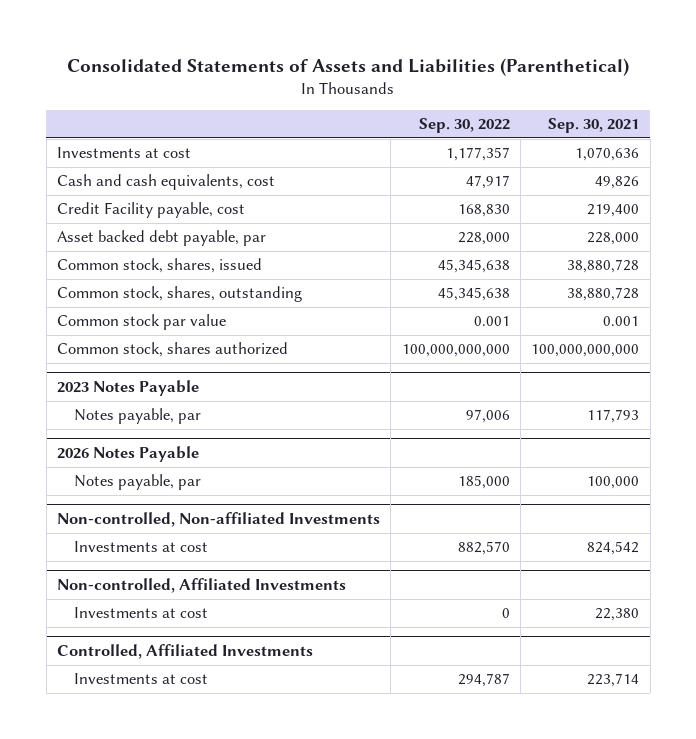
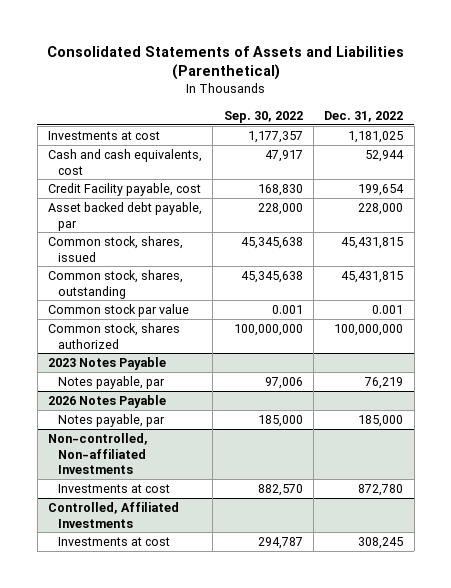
[548,118,640,134] Sep. 30, 2021 -> none
none -> [324,110,404,122] Dec. 31, 2022
[401,344,510,358] 100,000,000,000 -> [233,323,303,336] 100,000,000
[57,577,347,593] Non-controlled, Affiliated Investments -> none
[74,607,209,619] Investments at cost -> none

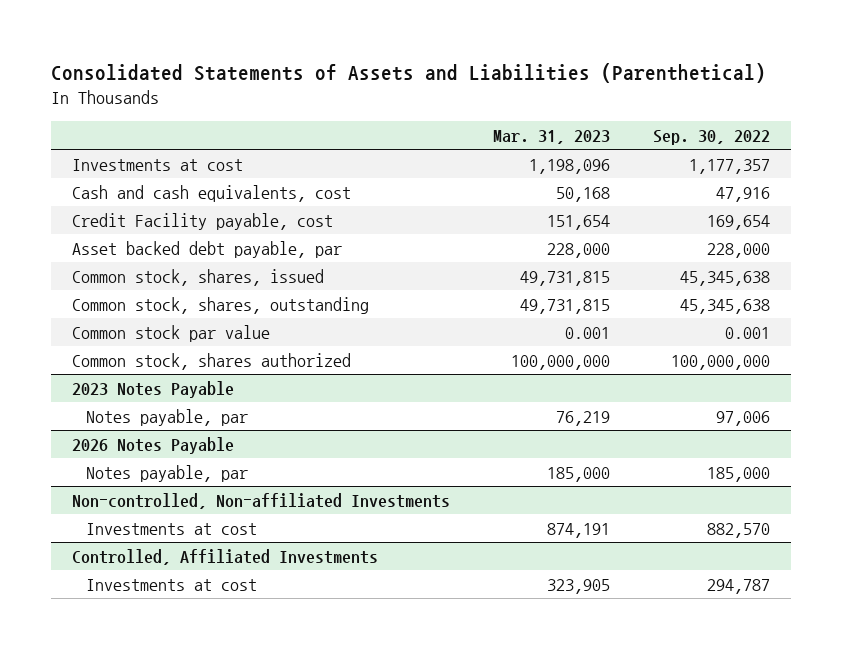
[324,110,404,122] Dec. 31, 2022 -> none
none -> [492,129,610,144] Mar. 31, 2023
[264,149,303,162] 47,917 -> [715,186,770,202] 47,916
[257,183,303,196] 168,830 -> [706,214,770,230] 169,654

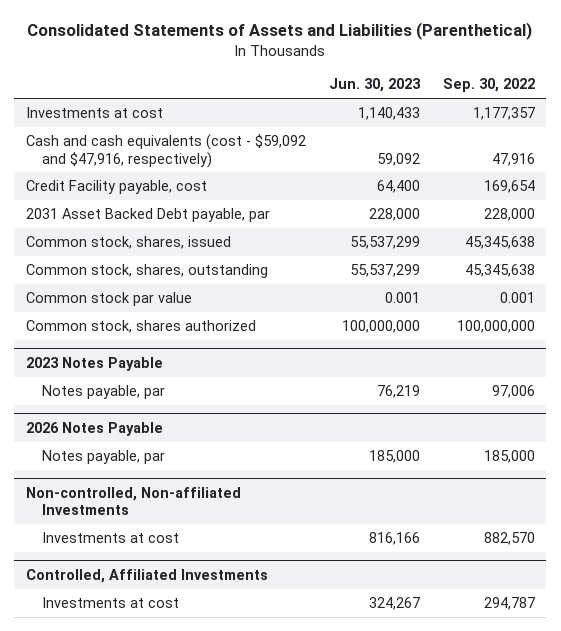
[492,129,610,144] Mar. 31, 2023 -> none
none -> [328,78,421,93] Jun. 30, 2023
[72,184,352,202] Cash and cash equivalents, cost -> [25,134,306,168] Cash and cash equivalents (cost - $59,092 and $47,916, respectively)
[72,240,343,258] Asset backed debt payable, par -> [25,208,270,223] 2031 Asset Backed Debt payable, par

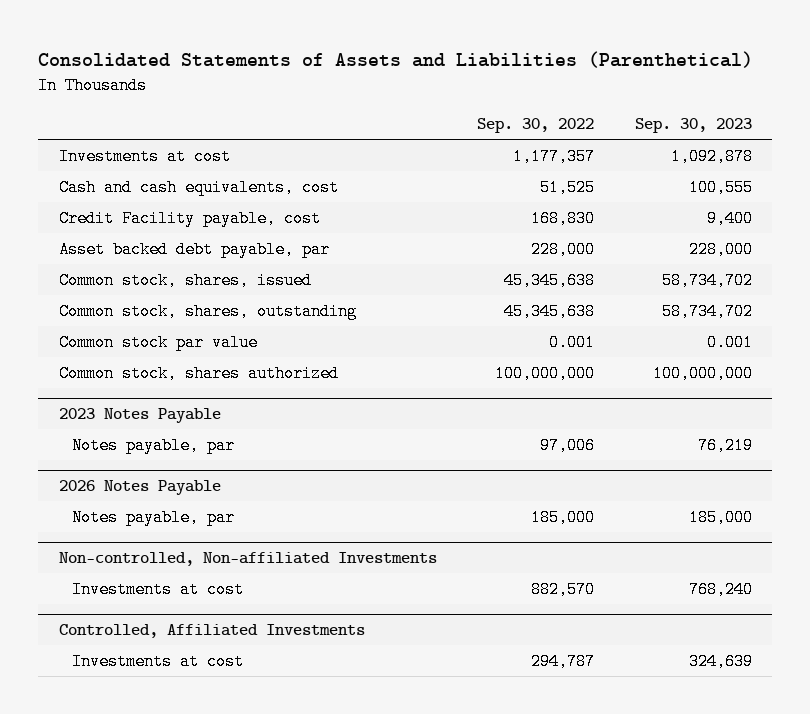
[328,78,421,93] Jun. 30, 2023 -> none
none -> [634,118,752,134] Sep. 30, 2023
[25,134,306,168] Cash and cash equivalents (cost - $59,092 and $47,916, respectively) -> [58,178,339,196] Cash and cash equivalents, cost
[491,152,535,166] 47,916 -> [540,178,596,196] 51,525
[483,180,535,194] 169,654 -> [531,209,596,227] 168,830
[25,208,270,223] 2031 Asset Backed Debt payable, par -> [58,240,330,258] Asset backed debt payable, par

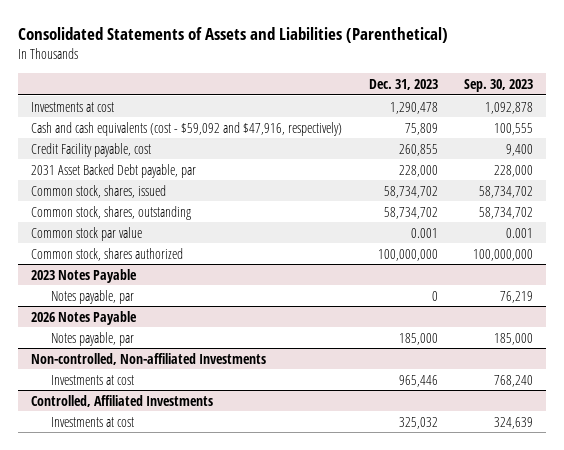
[477,118,595,134] Sep. 30, 2022 -> none
none -> [368,79,438,91] Dec. 31, 2023
[58,178,339,196] Cash and cash equivalents, cost -> [31,121,343,136] Cash and cash equivalents (cost - $59,092 and $47,916, respectively)
[58,240,330,258] Asset backed debt payable, par -> [31,163,197,178] 2031 Asset Backed Debt payable, par

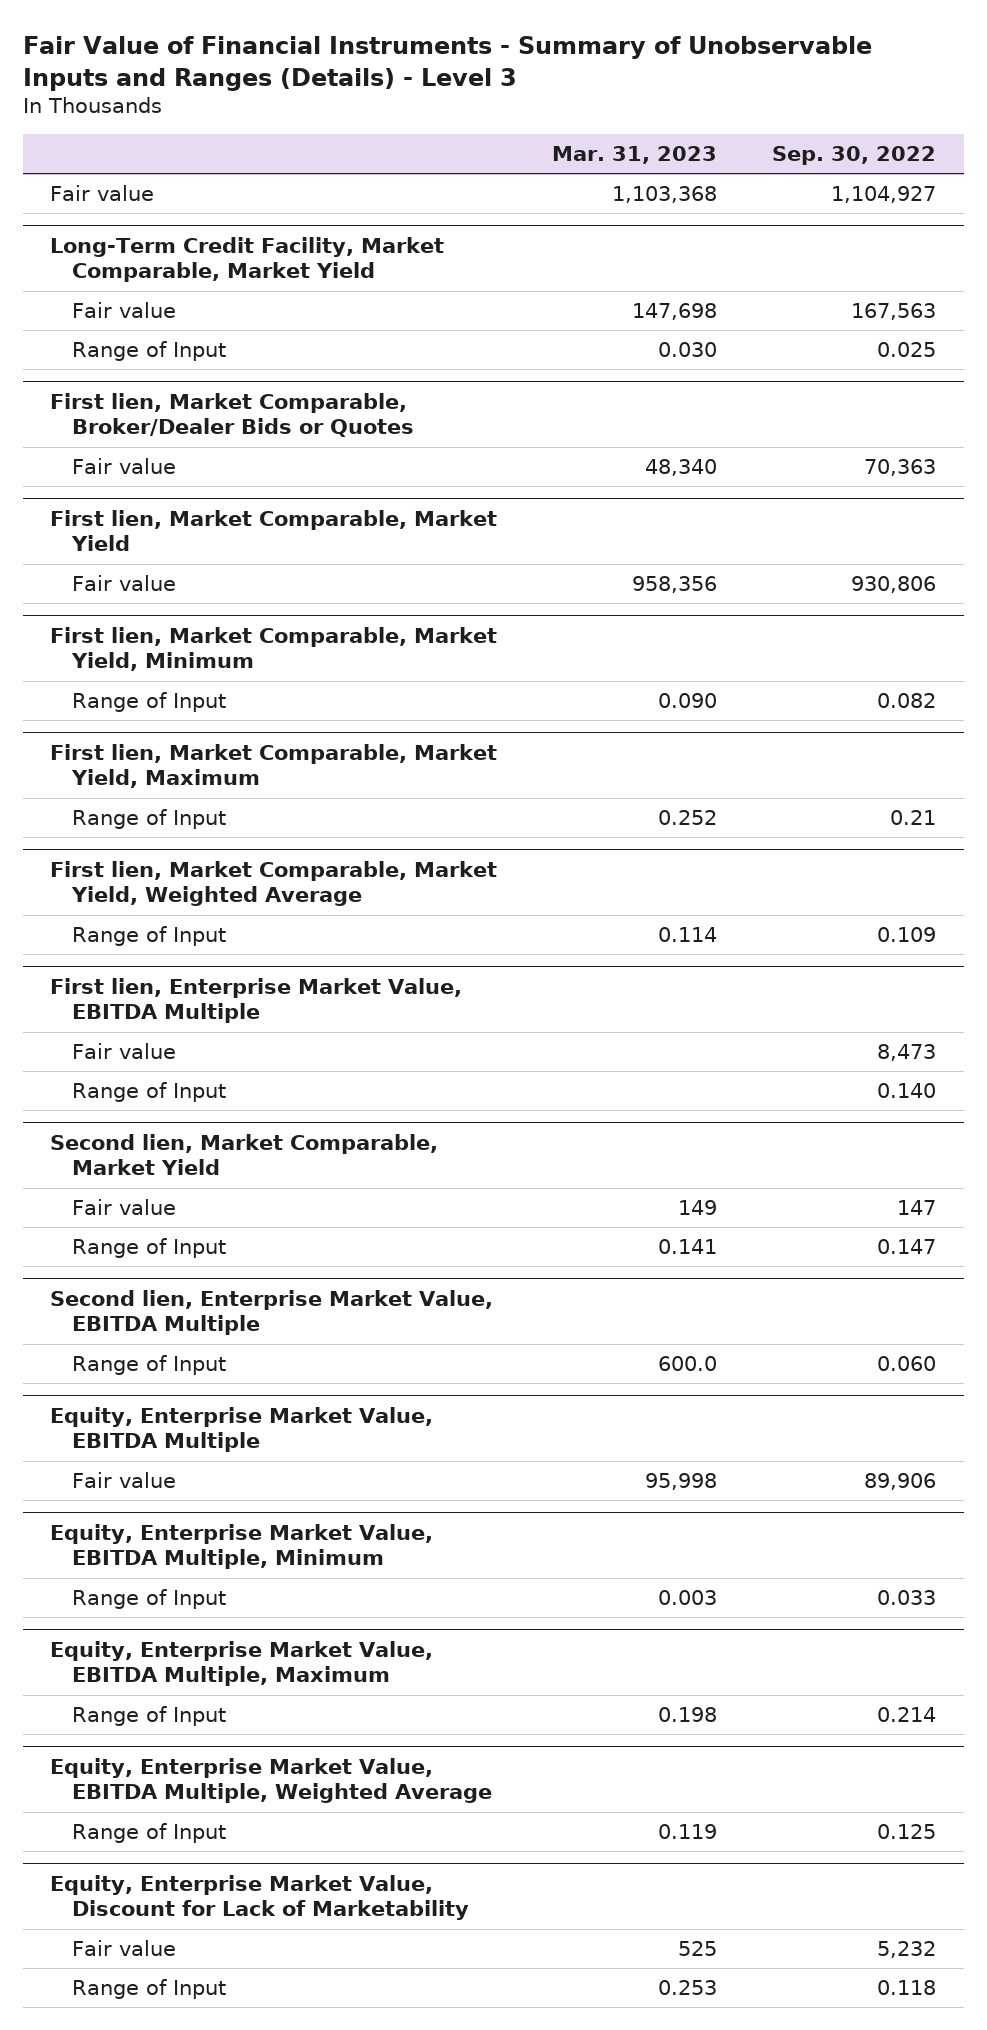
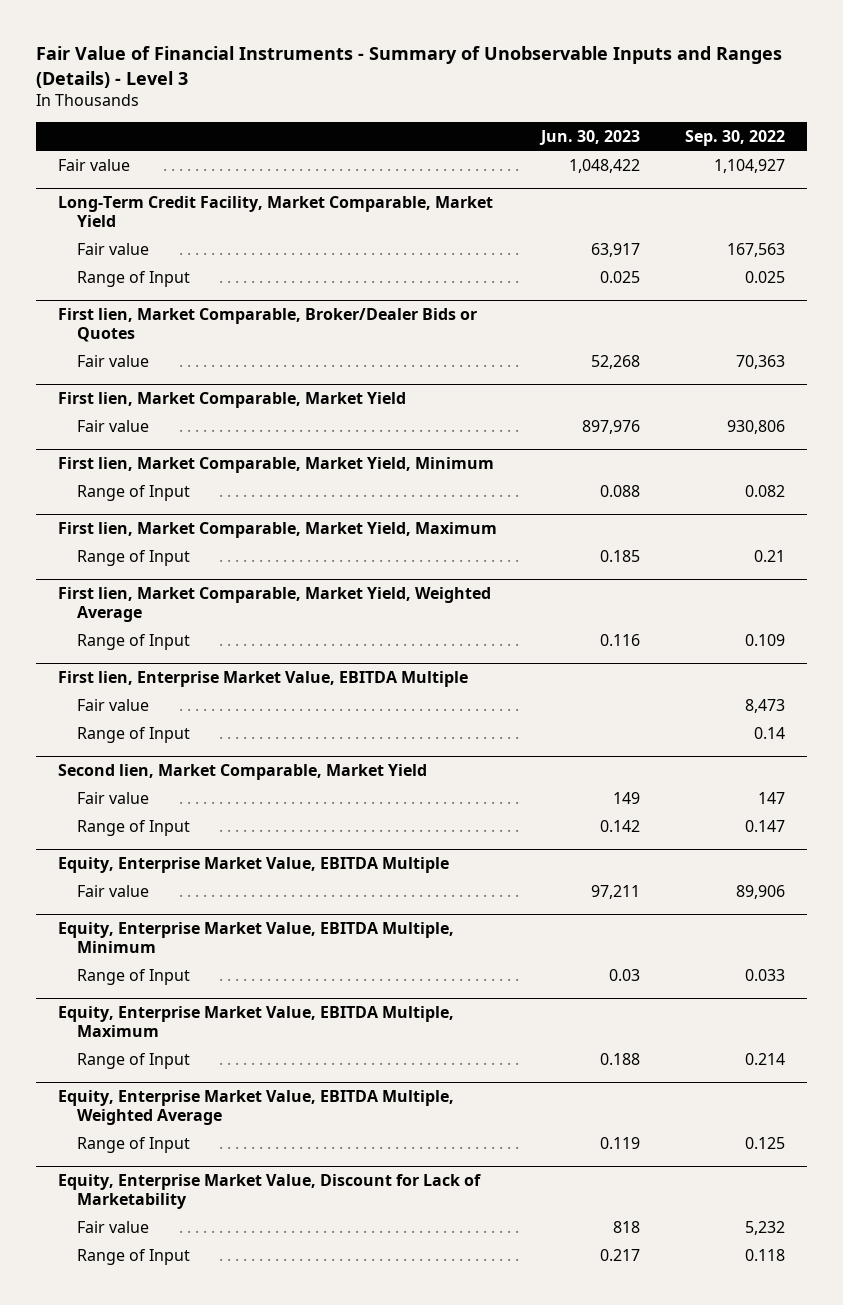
[552,145,718,164] Mar. 31, 2023 -> none
none -> [539,129,641,145] Jun. 30, 2023
[877,1083,937,1099] 0.140 -> [753,726,785,739] 0.14
[50,1289,494,1336] Second lien, Enterprise Market Value, EBITDA Multiple -> none
[72,1355,227,1376] Range of Input -> none

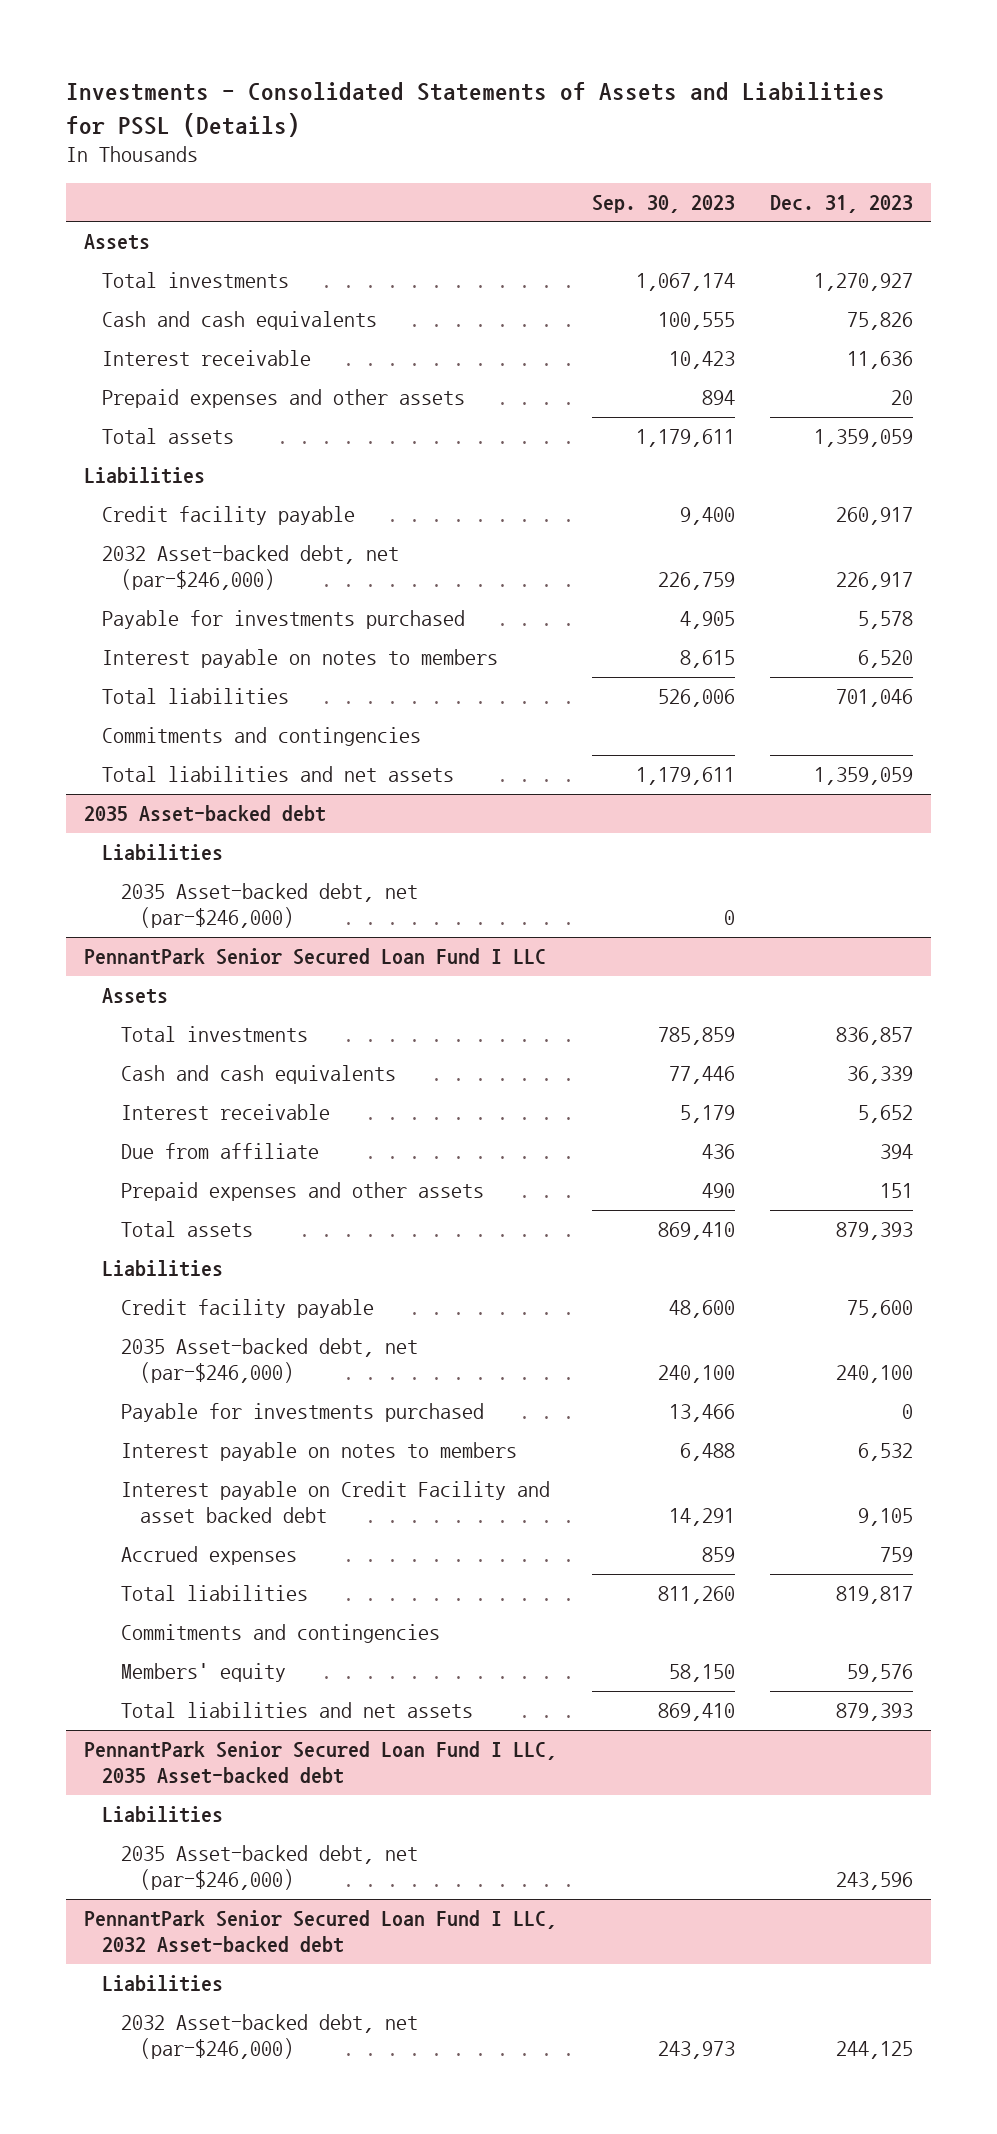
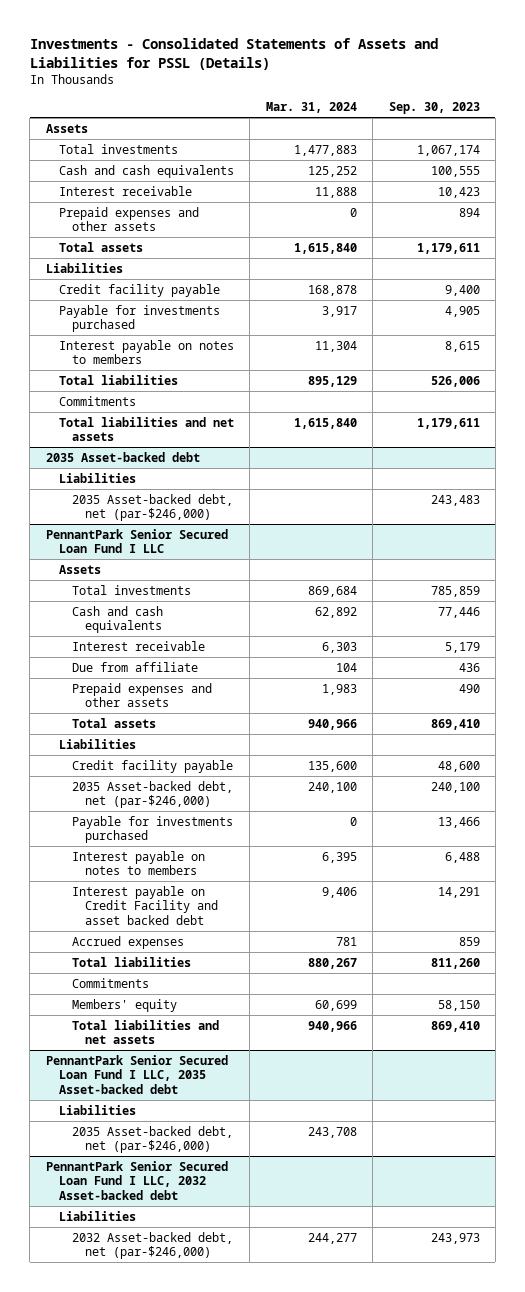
[770,194,914,213] Dec. 31, 2023 -> none
none -> [265,102,357,114] Mar. 31, 2024
[102,545,400,591] 2032 Asset-backed debt, net (par-$246,000) -> none
[102,727,422,747] Commitments and contingencies -> [58,395,136,406] Commitments
[723,910,735,926] 0 -> [430,494,480,506] 243,483
[121,1624,441,1644] Commitments and contingencies -> [72,977,150,988] Commitments

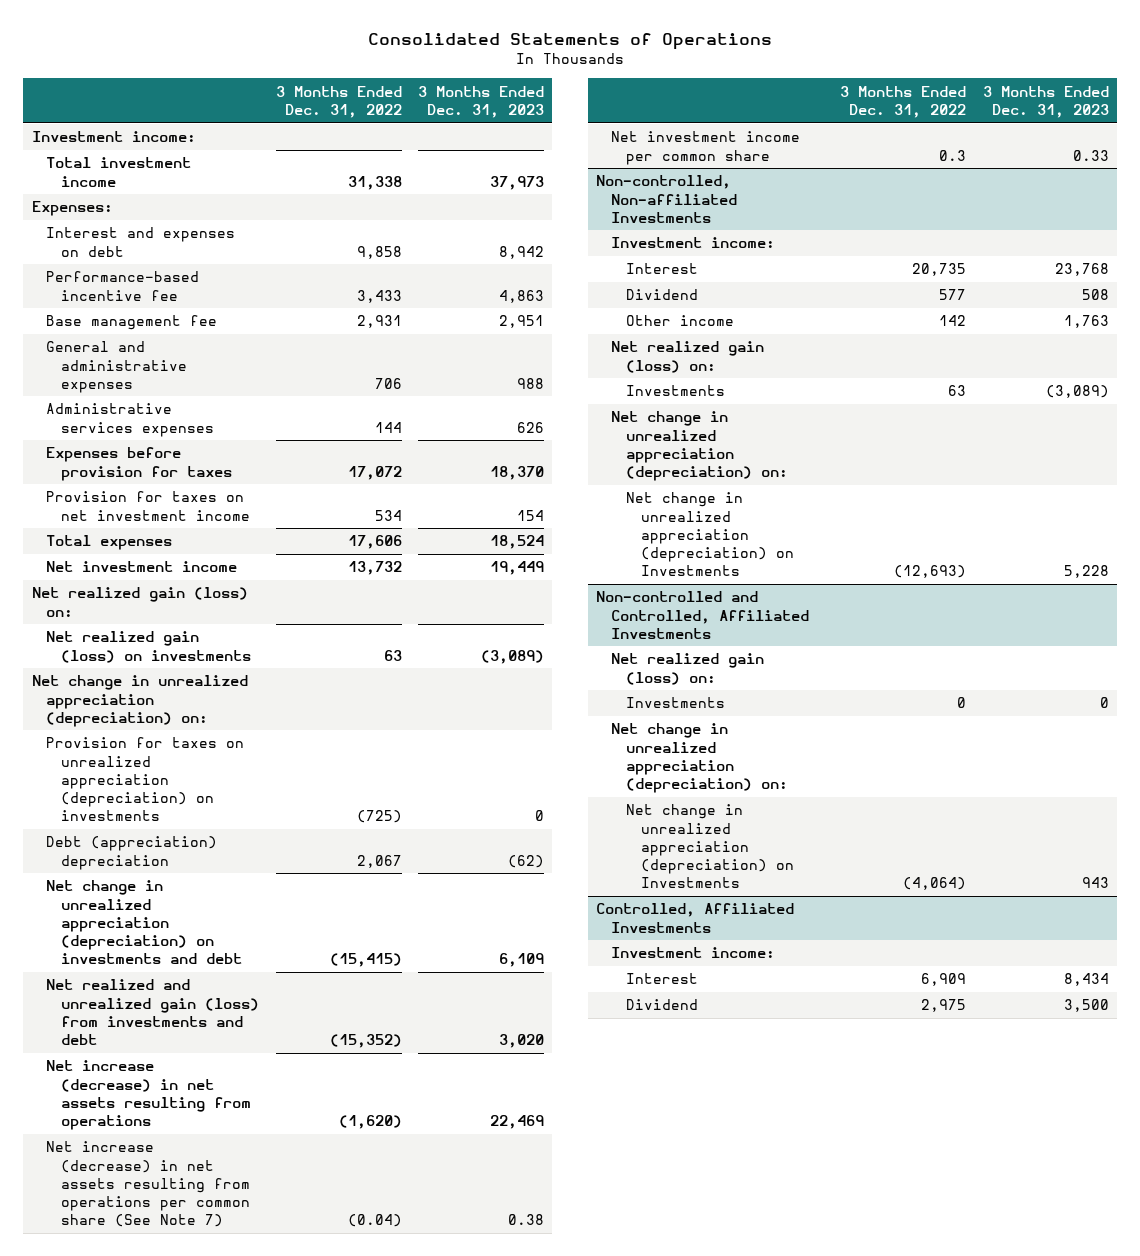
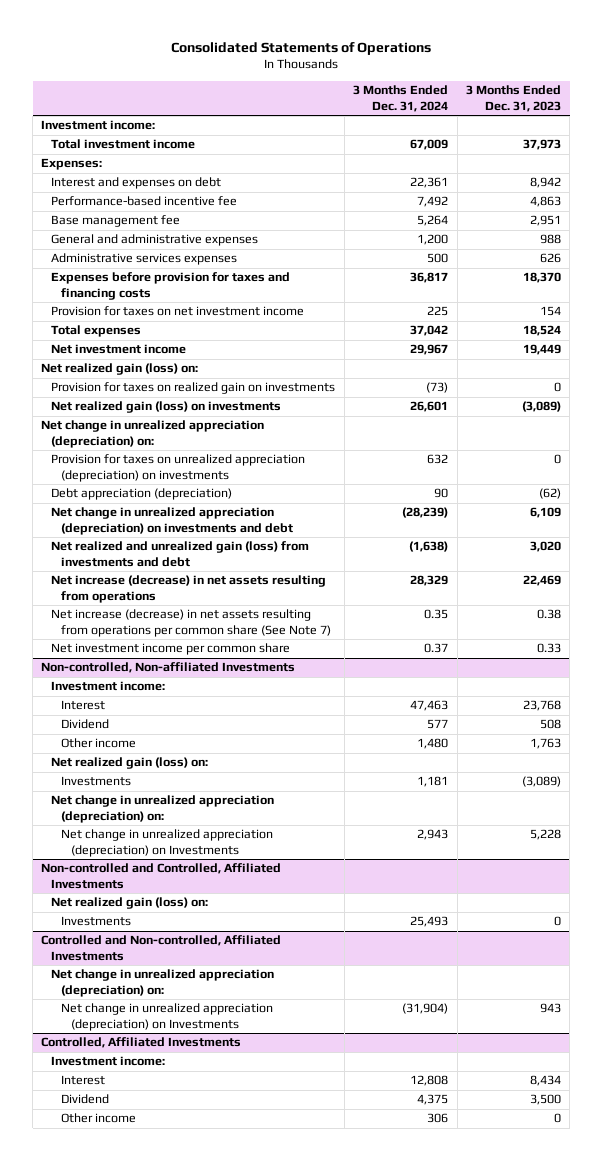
[275,85,402,119] 3 Months Ended Dec. 31, 2022 -> none
none -> [353,85,449,112] 3 Months Ended Dec. 31, 2024
[46,447,233,481] Expenses before provision for taxes -> [51,272,291,300] Expenses before provision for taxes and financing costs
none -> [51,382,336,395] Provision for taxes on realized gain on investments
[46,836,218,870] Debt (appreciation) depreciation -> [51,488,233,501] Debt appreciation (depreciation)
none -> [41,935,282,961] Controlled and Non-controlled, Affiliated Investments
none -> [61,1113,137,1124] Other income

